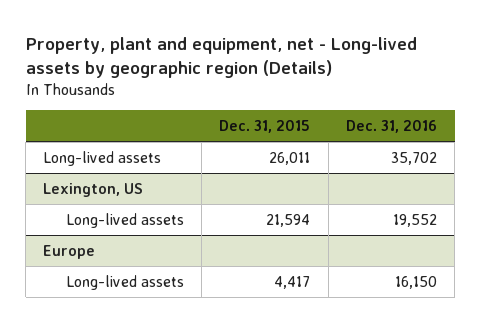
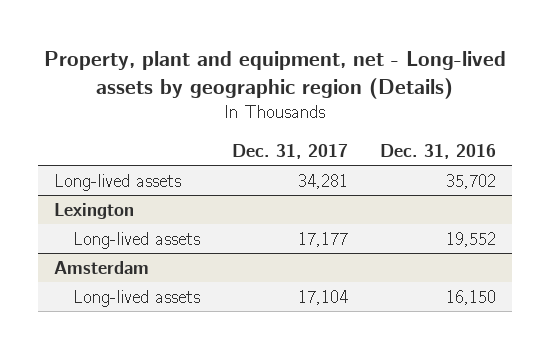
[219,120,311,134] Dec. 31, 2015 -> none
none -> [232,143,349,159] Dec. 31, 2017
[43,182,144,197] Lexington, US -> [54,202,135,219] Lexington
[43,244,96,259] Europe -> none
none -> [54,260,150,274] Amsterdam

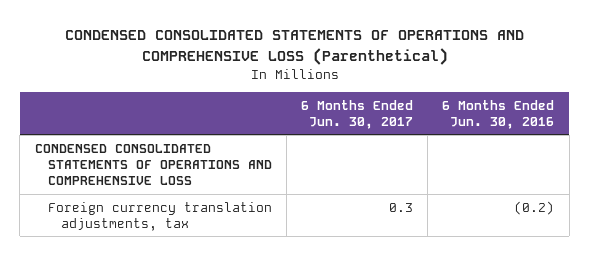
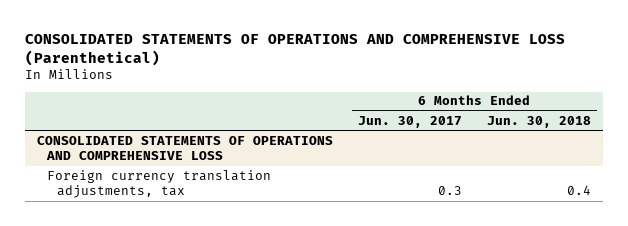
[64,30,524,65] CONDENSED CONSOLIDATED STATEMENTS OF OPERATIONS AND COMPREHENSIVE LOSS (Parenthetical) -> [24,33,565,66] CONSOLIDATED STATEMENTS OF OPERATIONS AND COMPREHENSIVE LOSS (Parenthetical)
[442,99,555,129] 6 Months Ended Jun. 30, 2016 -> none
none -> [486,115,591,128] Jun. 30, 2018
[34,143,272,186] CONDENSED CONSOLIDATED STATEMENTS OF OPERATIONS AND COMPREHENSIVE LOSS -> [37,135,334,161] CONSOLIDATED STATEMENTS OF OPERATIONS AND COMPREHENSIVE LOSS

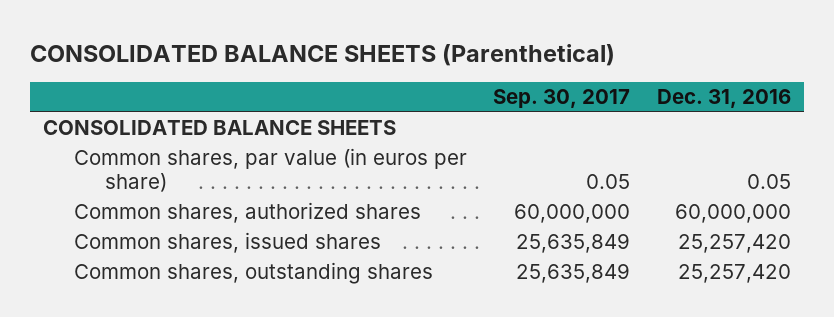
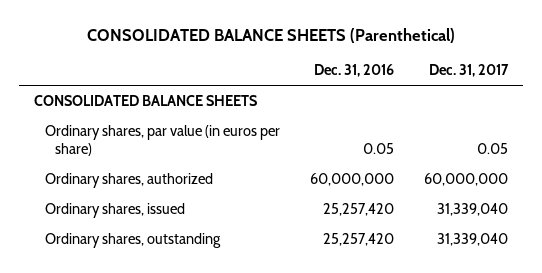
[493,89,631,109] Sep. 30, 2017 -> none
none -> [429,64,510,78] Dec. 31, 2017
[74,148,468,193] Common shares, par value (in euros per share) -> [44,124,280,157] Ordinary shares, par value (in euros per share)
[74,202,422,224] Common shares, authorized shares -> [44,172,213,188] Ordinary shares, authorized
[74,232,382,254] Common shares, issued shares -> [44,202,185,218] Ordinary shares, issued
[74,262,434,285] Common shares, outstanding shares -> [44,232,221,248] Ordinary shares, outstanding

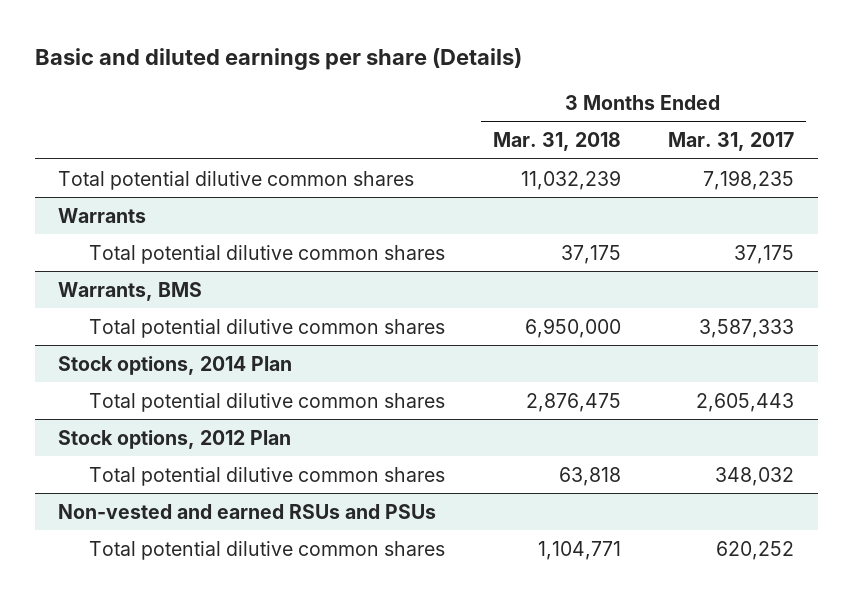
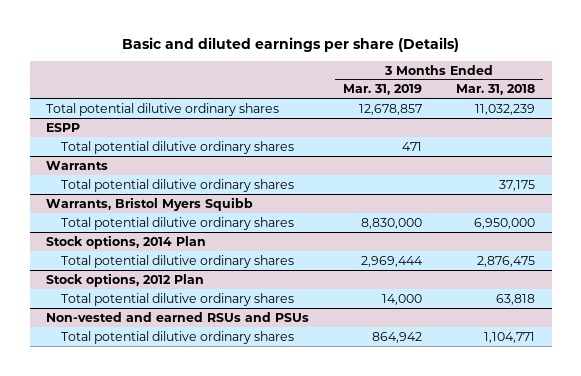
[667,132,794,152] Mar. 31, 2017 -> none
none -> [343,84,423,96] Mar. 31, 2019
[58,170,415,190] Total potential dilutive common shares -> [46,102,280,116] Total potential dilutive ordinary shares
none -> [46,122,81,132] ESPP
none -> [61,140,295,154] Total potential dilutive ordinary shares
[58,281,203,301] Warrants, BMS -> none
[89,244,446,264] Total potential dilutive common shares -> [61,178,295,192] Total potential dilutive ordinary shares
none -> [46,196,254,211] Warrants, Bristol Myers Squibb
[89,318,446,338] Total potential dilutive common shares -> [61,216,295,230] Total potential dilutive ordinary shares
[89,392,446,412] Total potential dilutive common shares -> [61,254,295,268] Total potential dilutive ordinary shares
[89,466,446,486] Total potential dilutive common shares -> [61,292,295,306] Total potential dilutive ordinary shares
[89,540,446,560] Total potential dilutive common shares -> [61,330,295,344] Total potential dilutive ordinary shares

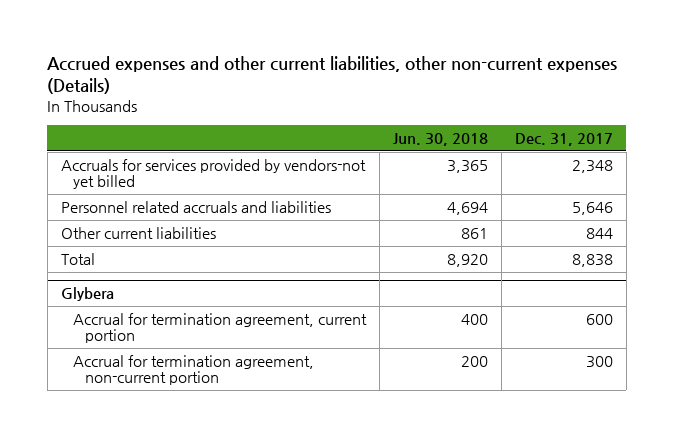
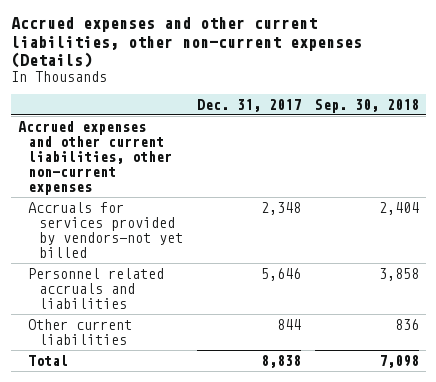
[392,132,488,146] Jun. 30, 2018 -> none
none -> [314,98,419,113] Sep. 30, 2018
none -> [17,120,173,195] Accrued expenses and other current liabilities, other non-current expenses
[60,287,114,302] Glybera -> none
[72,312,367,344] Accrual for termination agreement, current portion -> none
[72,354,314,386] Accrual for termination agreement, non-current portion -> none

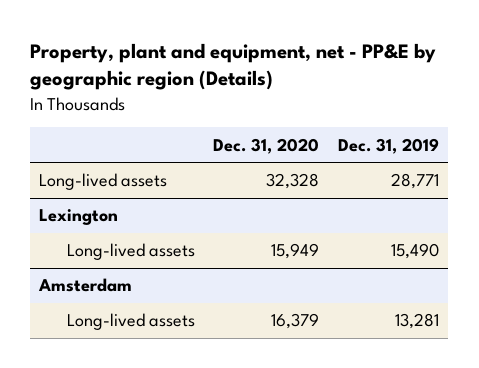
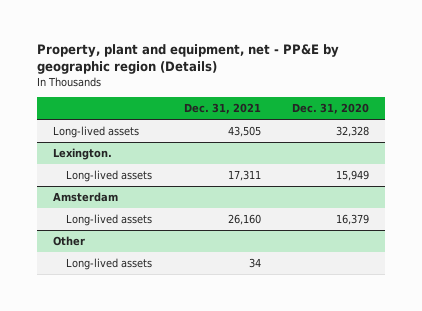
[338,137,440,154] Dec. 31, 2019 -> none
none -> [183,102,261,114] Dec. 31, 2021
[39,209,119,226] Lexington -> [52,148,112,161] Lexington.
none -> [52,236,85,247] Other
none -> [65,258,152,271] Long-lived assets

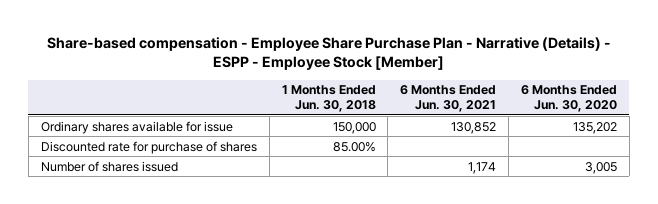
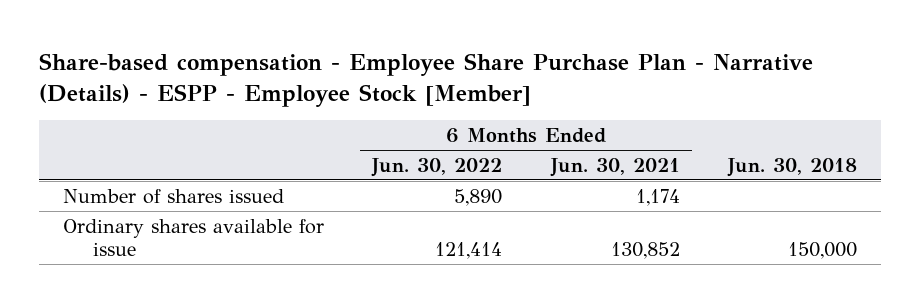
[281,85,376,113] 1 Months Ended Jun. 30, 2018 -> none
[521,85,618,113] 6 Months Ended Jun. 30, 2020 -> none
none -> [371,157,503,177] Jun. 30, 2022
none -> [727,157,858,177] Jun. 30, 2018
[40,140,257,154] Discounted rate for purchase of shares -> none
[40,120,233,134] Ordinary shares available for issue -> [62,218,324,257] Ordinary shares available for issue

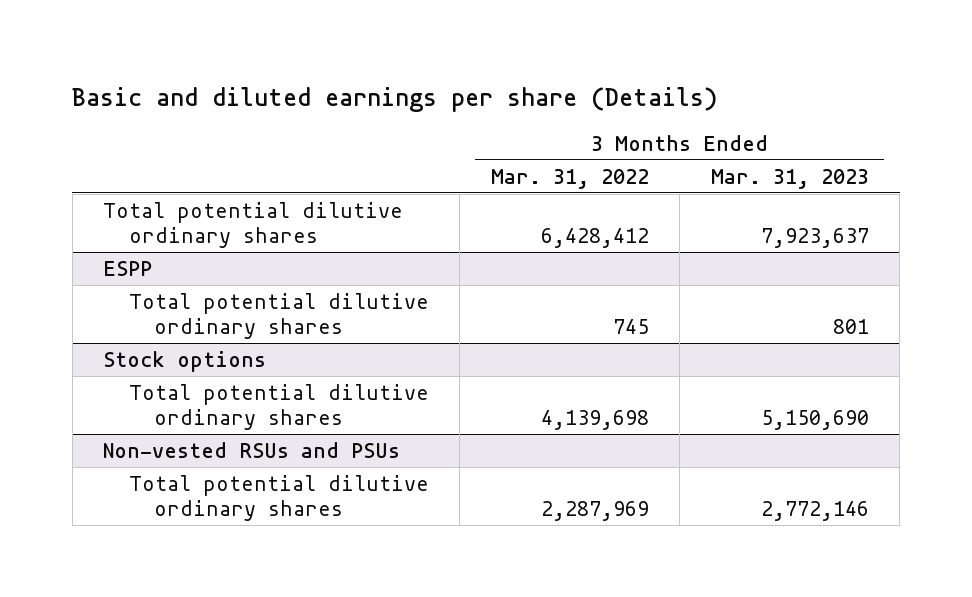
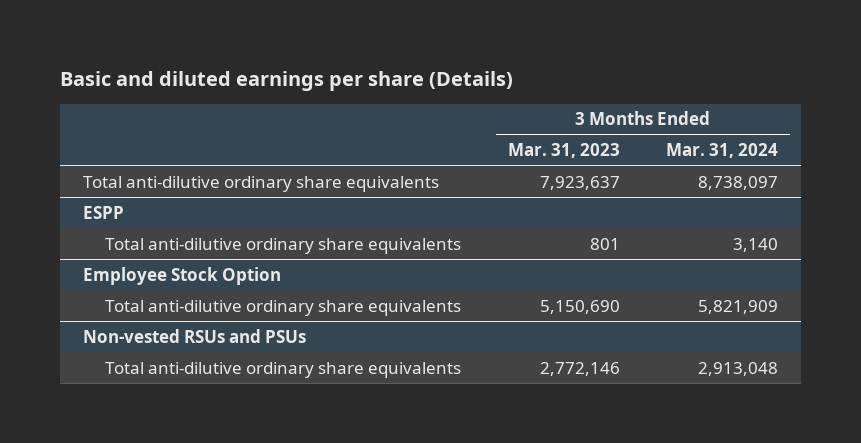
[490,168,649,189] Mar. 31, 2022 -> none
none -> [666,142,779,158] Mar. 31, 2024
[103,201,404,248] Total potential dilutive ordinary shares -> [82,175,439,192] Total anti-dilutive ordinary share equivalents
[128,292,429,339] Total potential dilutive ordinary shares -> [105,237,462,254] Total anti-dilutive ordinary share equivalents
[103,350,267,372] Stock options -> [82,266,281,285] Employee Stock Option
[128,383,429,430] Total potential dilutive ordinary shares -> [105,299,462,316] Total anti-dilutive ordinary share equivalents
[128,474,429,521] Total potential dilutive ordinary shares -> [105,361,462,378] Total anti-dilutive ordinary share equivalents

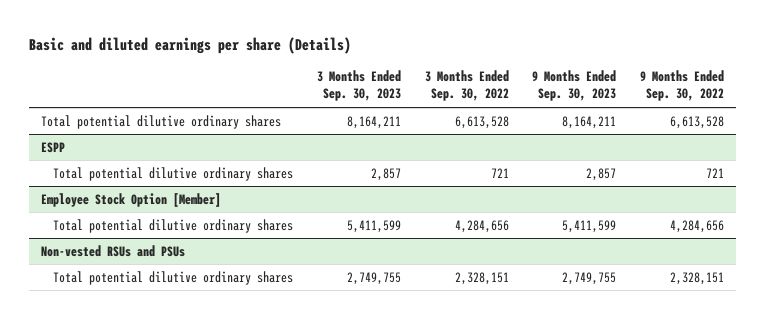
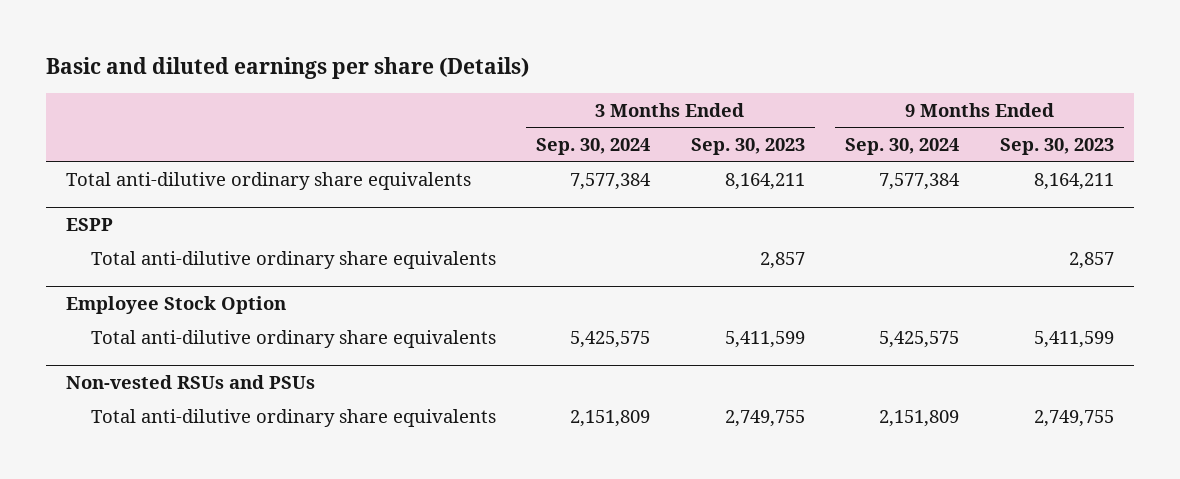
[424,70,509,102] 3 Months Ended Sep. 30, 2022 -> none
[640,70,725,102] 9 Months Ended Sep. 30, 2022 -> none
none -> [536,137,651,155] Sep. 30, 2024
none -> [845,137,960,155] Sep. 30, 2024
[41,114,282,129] Total potential dilutive ordinary shares -> [65,171,471,190] Total anti-dilutive ordinary share equivalents
[53,166,294,181] Total potential dilutive ordinary shares -> [90,250,496,269] Total anti-dilutive ordinary share equivalents
[41,192,222,207] Employee Stock Option [Member] -> [65,295,286,314] Employee Stock Option
[53,218,294,233] Total potential dilutive ordinary shares -> [90,329,496,348] Total anti-dilutive ordinary share equivalents
[53,270,294,285] Total potential dilutive ordinary shares -> [90,408,496,427] Total anti-dilutive ordinary share equivalents

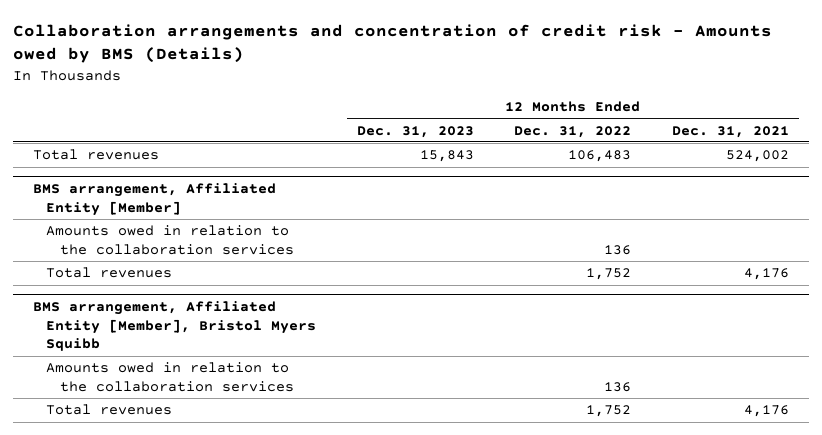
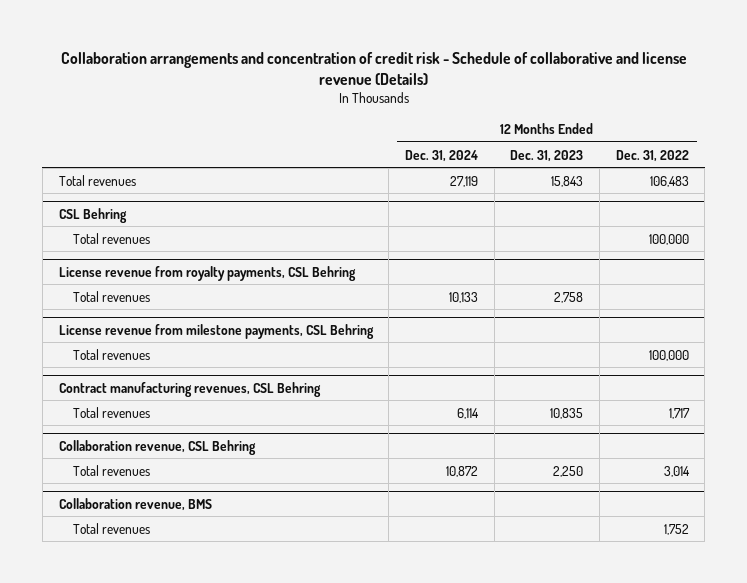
[12,24,772,64] Collaboration arrangements and concentration of credit risk - Amounts owed by BMS (Details) -> [60,51,687,85] Collaboration arrangements and concentration of credit risk - Schedule of collaborative and license revenue (Details)
[671,125,789,138] Dec. 31, 2021 -> none
none -> [405,149,479,162] Dec. 31, 2024
[33,182,277,216] BMS arrangement, Affiliated Entity [Member] -> none
[46,225,294,256] Amounts owed in relation to the collaboration services -> none
[33,300,317,352] BMS arrangement, Affiliated Entity [Member], Bristol Myers Squibb -> none
[46,362,294,393] Amounts owed in relation to the collaboration services -> none
none -> [58,207,127,223] CSL Behring
[586,268,632,281] 1,752 -> [648,233,689,245] 100,000
none -> [58,265,356,281] License revenue from royalty payments, CSL Behring
none -> [73,290,151,302] Total revenues
none -> [58,323,374,339] License revenue from milestone payments, CSL Behring
none -> [73,348,151,360] Total revenues
none -> [58,381,321,397] Contract manufacturing revenues, CSL Behring
none -> [73,406,151,418] Total revenues
none -> [58,439,256,455] Collaboration revenue, CSL Behring
none -> [73,464,151,476] Total revenues
none -> [58,497,212,511] Collaboration revenue, BMS

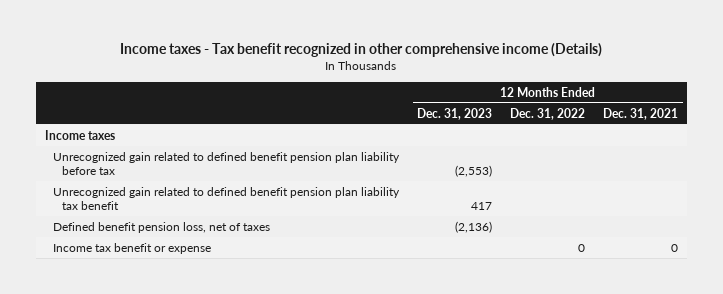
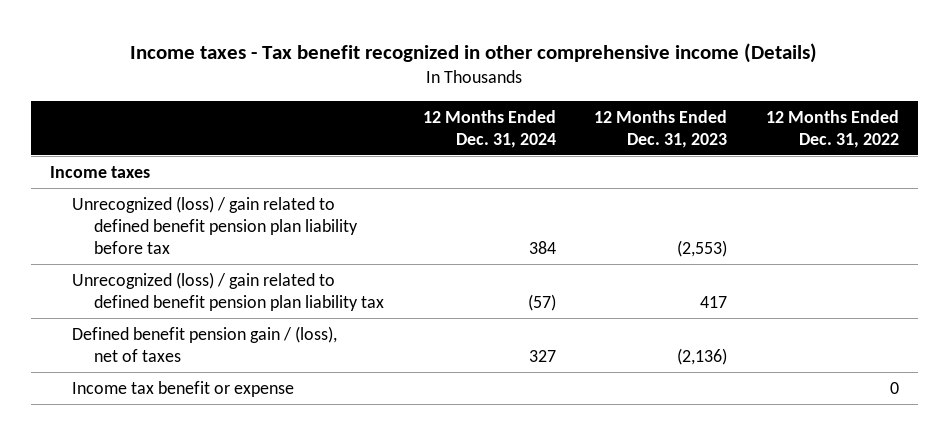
[603,107,679,120] Dec. 31, 2021 -> none
none -> [422,109,556,148] 12 Months Ended Dec. 31, 2024
[53,151,401,176] Unrecognized gain related to defined benefit pension plan liability before tax -> [72,195,359,254] Unrecognized (loss) / gain related to defined benefit pension plan liability before tax
[53,186,401,211] Unrecognized gain related to defined benefit pension plan liability tax benefit -> [72,271,385,311] Unrecognized (loss) / gain related to defined benefit pension plan liability tax
[53,221,271,233] Defined benefit pension loss, net of taxes -> [72,325,338,362] Defined benefit pension gain / (loss), net of taxes

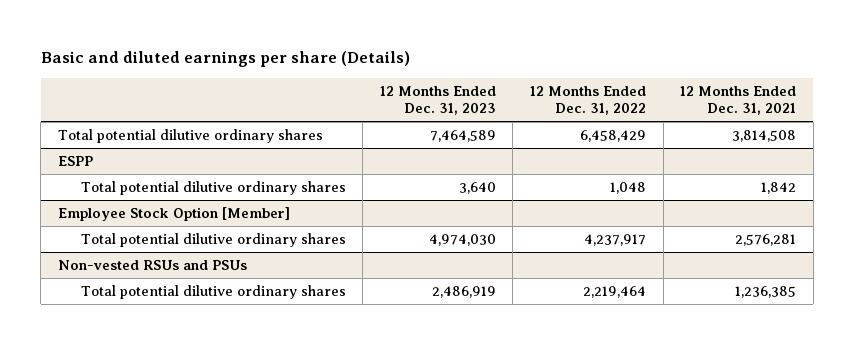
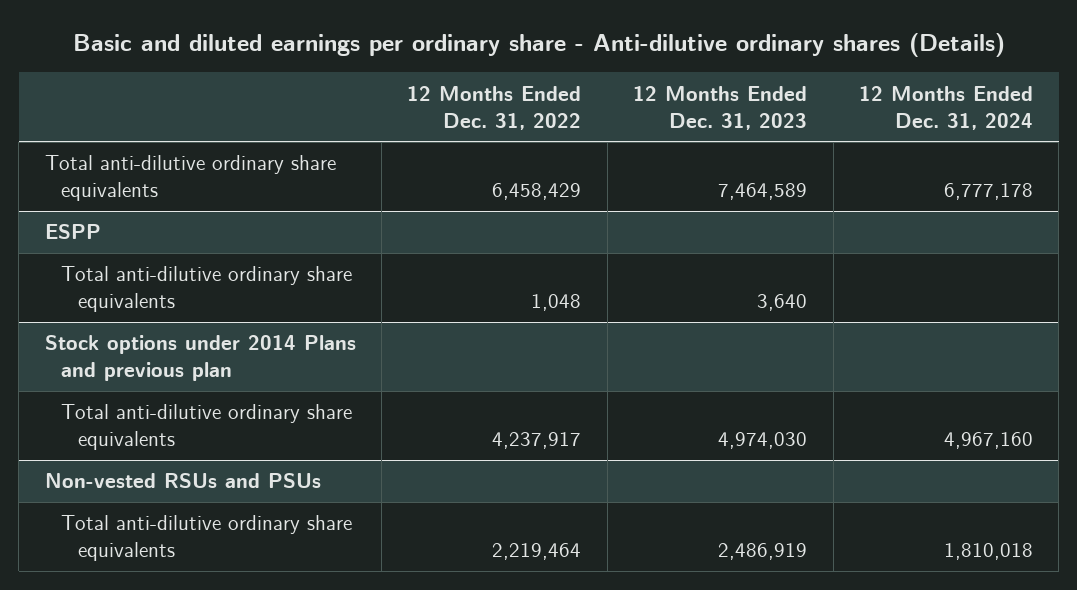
[40,51,410,68] Basic and diluted earnings per share (Details) -> [72,33,1005,58] Basic and diluted earnings per ordinary share - Anti-dilutive ordinary shares (Details)
[680,85,797,116] 12 Months Ended Dec. 31, 2021 -> none
none -> [858,85,1033,130] 12 Months Ended Dec. 31, 2024
[57,128,323,143] Total potential dilutive ordinary shares -> [44,155,336,202] Total anti-dilutive ordinary share equivalents
[80,180,346,195] Total potential dilutive ordinary shares -> [61,266,353,313] Total anti-dilutive ordinary share equivalents
[57,206,290,221] Employee Stock Option [Member] -> [44,335,356,382] Stock options under 2014 Plans and previous plan
[80,232,346,247] Total potential dilutive ordinary shares -> [61,404,353,451] Total anti-dilutive ordinary share equivalents
[80,284,346,299] Total potential dilutive ordinary shares -> [61,515,353,562] Total anti-dilutive ordinary share equivalents

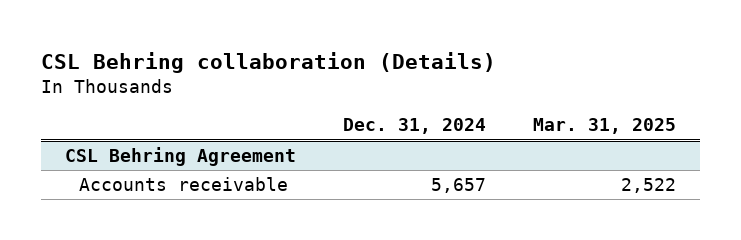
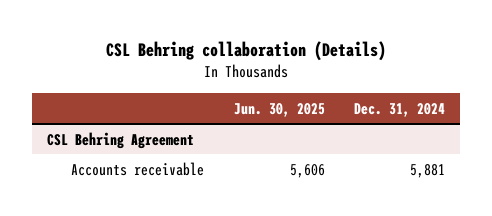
[533,118,677,135] Mar. 31, 2025 -> none
none -> [233,102,325,117] Jun. 30, 2025
[431,178,487,194] 5,657 -> [410,163,446,178] 5,881

